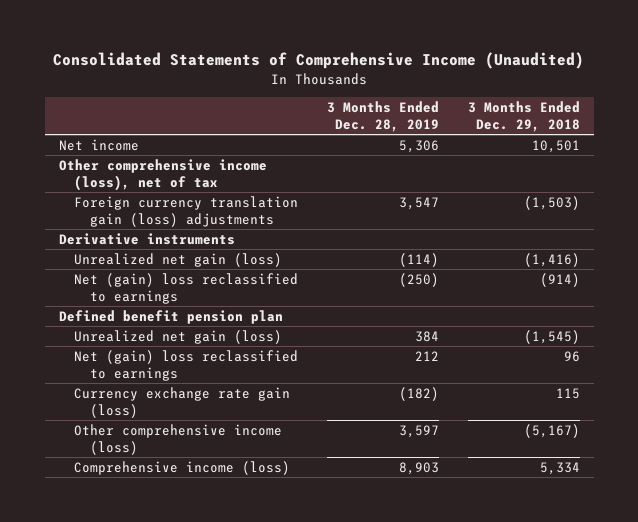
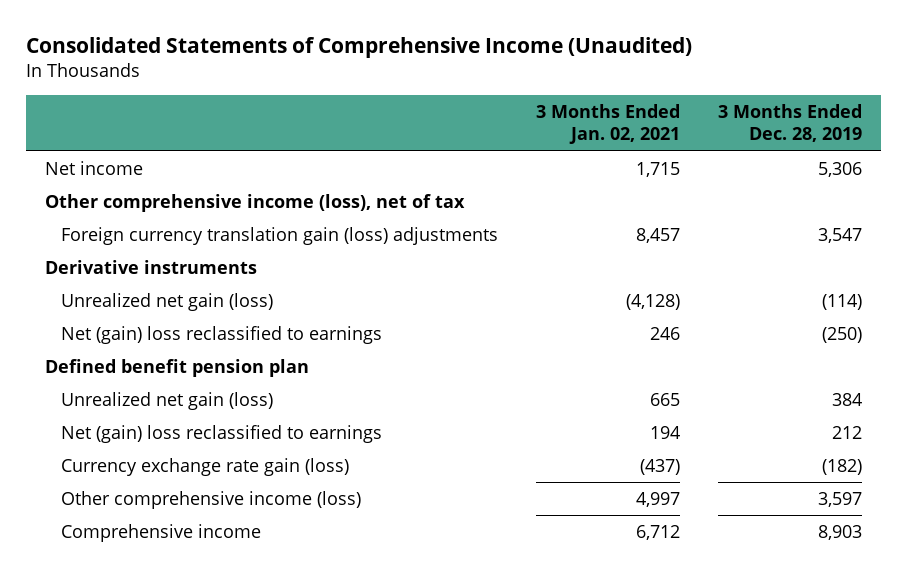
[467,100,580,132] 3 Months Ended Dec. 29, 2018 -> none
none -> [535,104,680,145] 3 Months Ended Jan. 02, 2021
[74,460,291,475] Comprehensive income (loss) -> [60,523,261,542] Comprehensive income

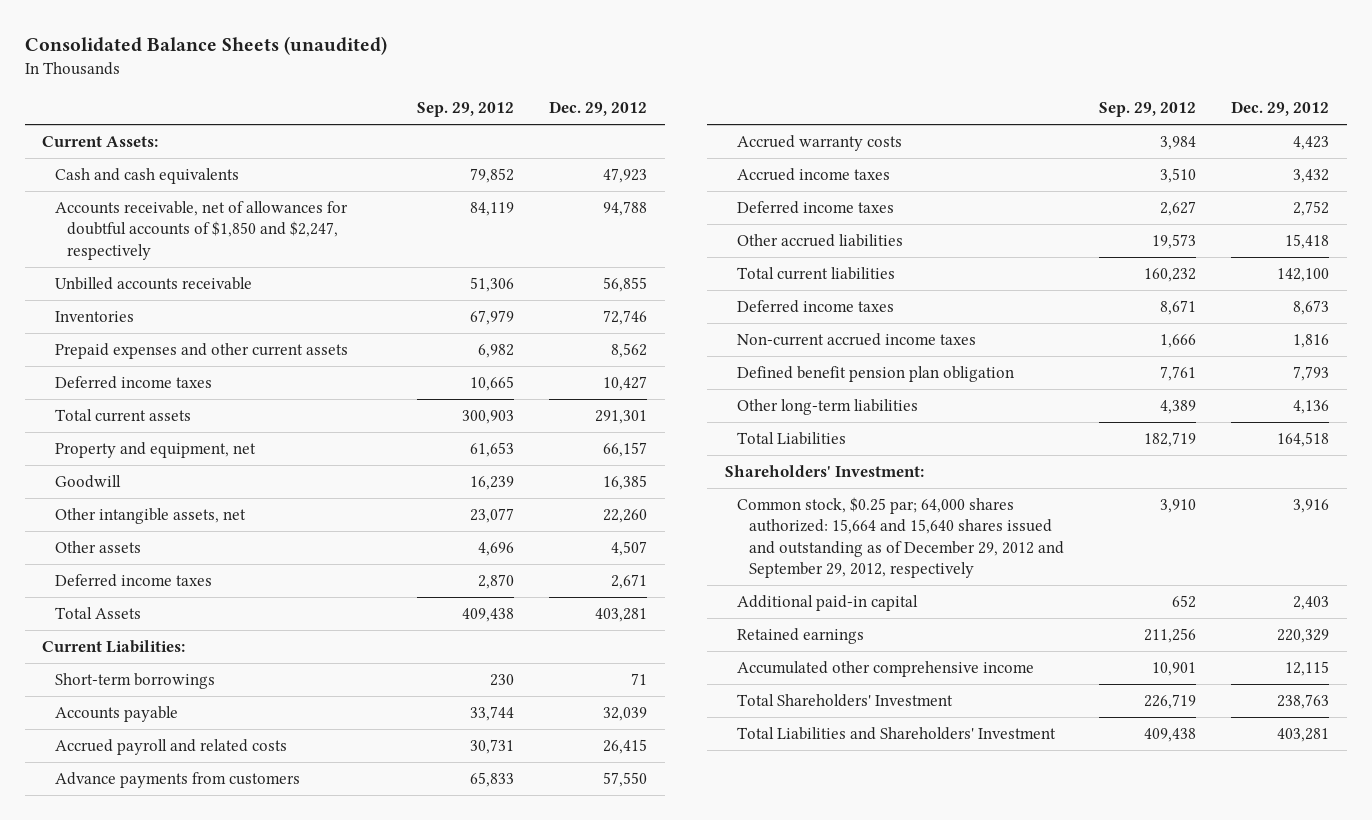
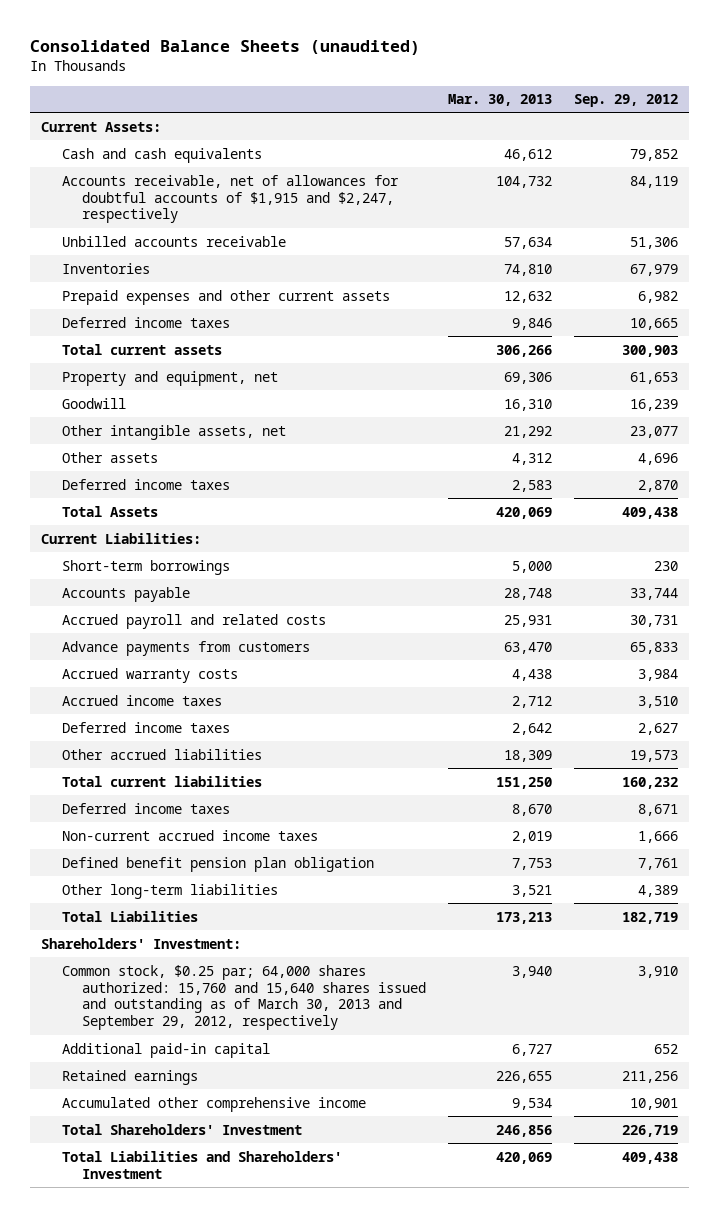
[549,100,648,116] Dec. 29, 2012 -> none
none -> [448,94,553,107] Mar. 30, 2013
[54,201,348,260] Accounts receivable, net of allowances for doubtful accounts of $1,850 and $2,247, respectively -> [61,174,399,224] Accounts receivable, net of allowances for doubtful accounts of $1,915 and $2,247, respectively
[736,497,1064,579] Common stock, $0.25 par; 64,000 shares authorized: 15,664 and 15,640 shares issued and outstanding as of December 29, 2012 and September 29, 2012, respectively -> [61,964,427,1031] Common stock, $0.25 par; 64,000 shares authorized: 15,760 and 15,640 shares issued and outstanding as of March 30, 2013 and September 29, 2012, respectively

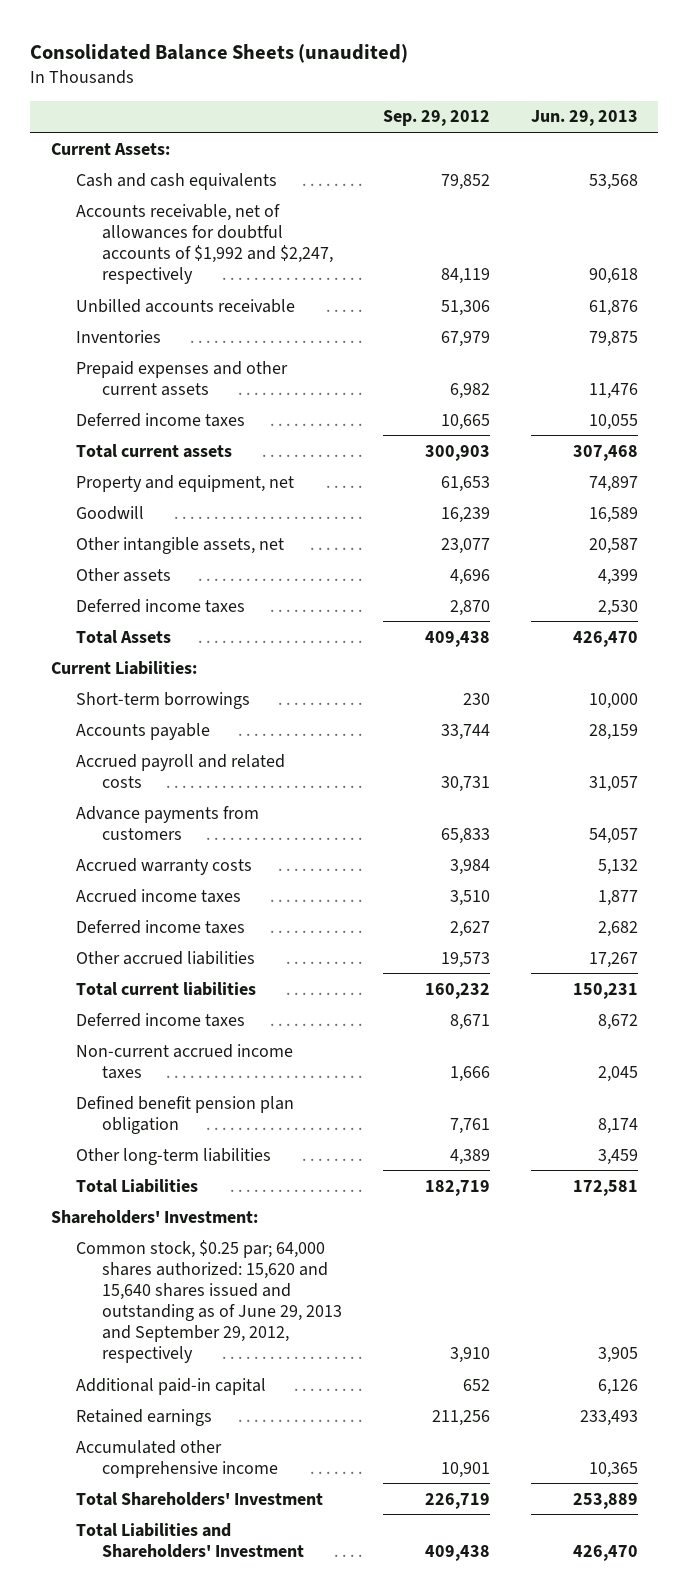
[448,94,553,107] Mar. 30, 2013 -> none
none -> [530,110,638,127] Jun. 29, 2013
[61,174,399,224] Accounts receivable, net of allowances for doubtful accounts of $1,915 and $2,247, respectively -> [76,203,333,285] Accounts receivable, net of allowances for doubtful accounts of $1,992 and $2,247, respectively
[61,964,427,1031] Common stock, $0.25 par; 64,000 shares authorized: 15,760 and 15,640 shares issued and outstanding as of March 30, 2013 and September 29, 2012, respectively -> [76,1239,342,1364] Common stock, $0.25 par; 64,000 shares authorized: 15,620 and 15,640 shares issued and outstanding as of June 29, 2013 and September 29, 2012, respectively

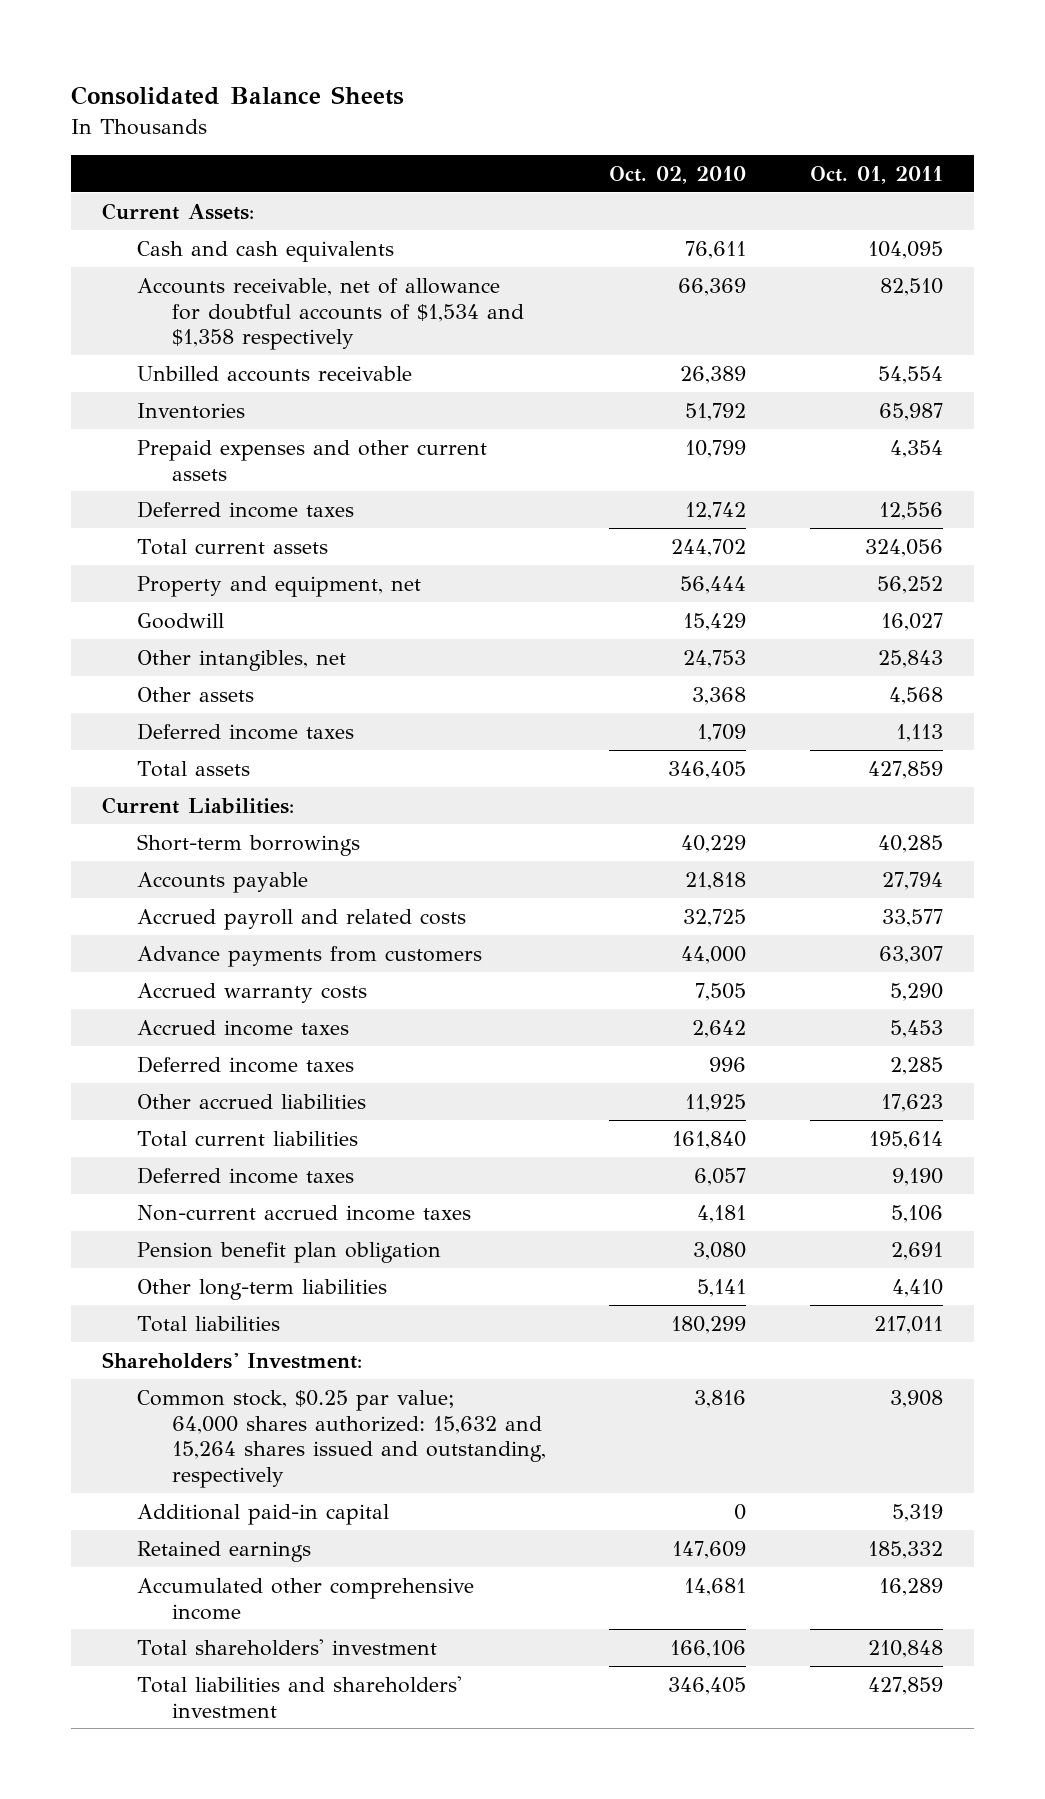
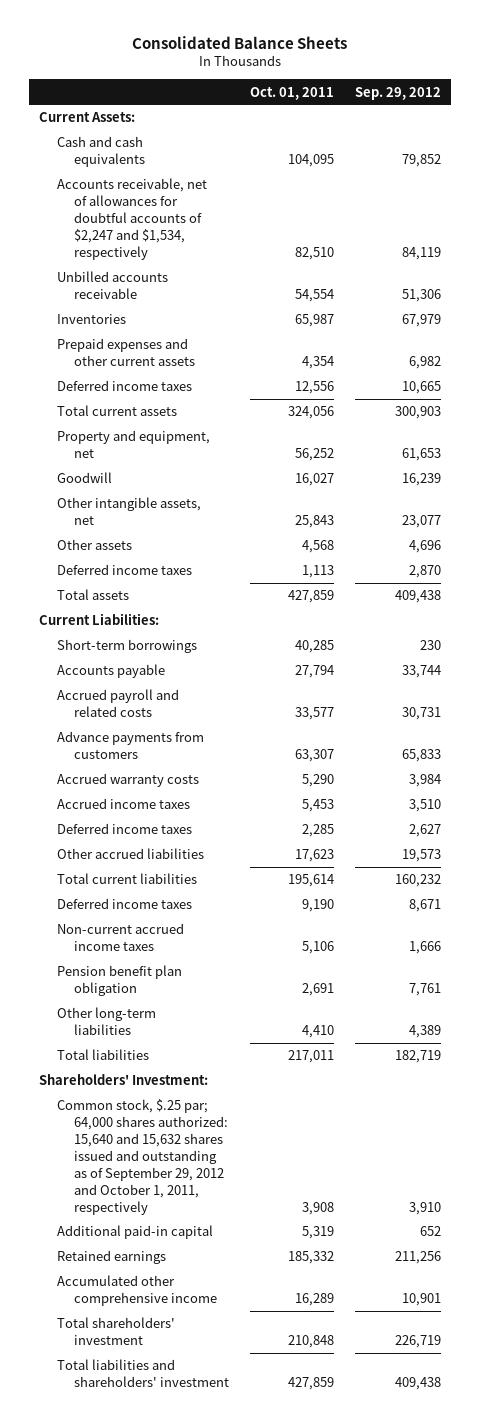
[609,166,747,185] Oct. 02, 2010 -> none
none -> [354,86,441,100] Sep. 29, 2012
[137,277,524,351] Accounts receivable, net of allowance for doubtful accounts of $1,534 and $1,358 respectively -> [56,178,207,260] Accounts receivable, net of allowances for doubtful accounts of $2,247 and $1,534, respectively
[137,649,347,671] Other intangibles, net -> [56,497,201,526] Other intangible assets, net
[137,1389,546,1489] Common stock, $0.25 par value; 64,000 shares authorized: 15,632 and 15,264 shares issued and outstanding, respectively -> [56,1099,229,1215] Common stock, $.25 par; 64,000 shares authorized: 15,640 and 15,632 shares issued and outstanding as of September 29, 2012 and October 1, 2011, respectively

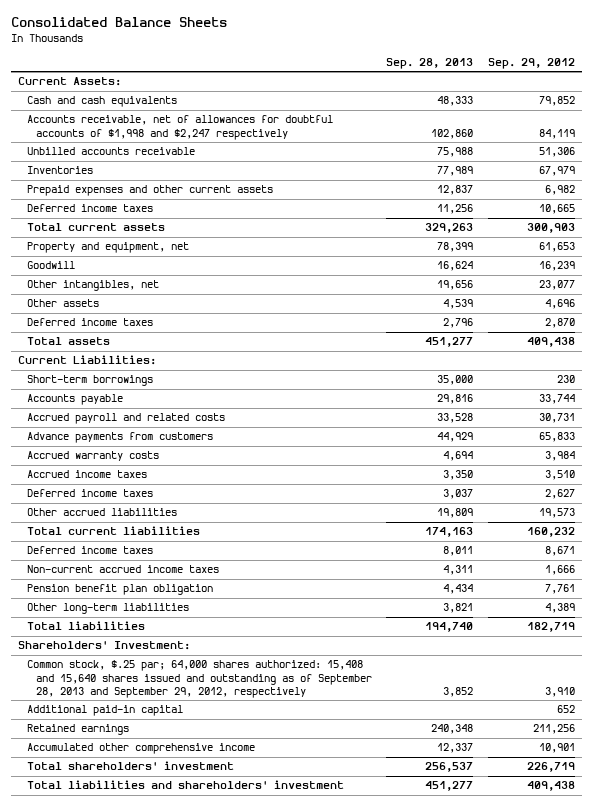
[250,86,335,100] Oct. 01, 2011 -> none
none -> [386,57,474,69] Sep. 28, 2013
[56,178,207,260] Accounts receivable, net of allowances for doubtful accounts of $2,247 and $1,534, respectively -> [26,115,333,140] Accounts receivable, net of allowances for doubtful accounts of $1,998 and $2,247 respectively
[56,497,201,526] Other intangible assets, net -> [26,280,159,292] Other intangibles, net
[56,1099,229,1215] Common stock, $.25 par; 64,000 shares authorized: 15,640 and 15,632 shares issued and outstanding as of September 29, 2012 and October 1, 2011, respectively -> [26,660,373,699] Common stock, $.25 par; 64,000 shares authorized: 15,408 and 15,640 shares issued and outstanding as of September 28, 2013 and September 29, 2012, respectively

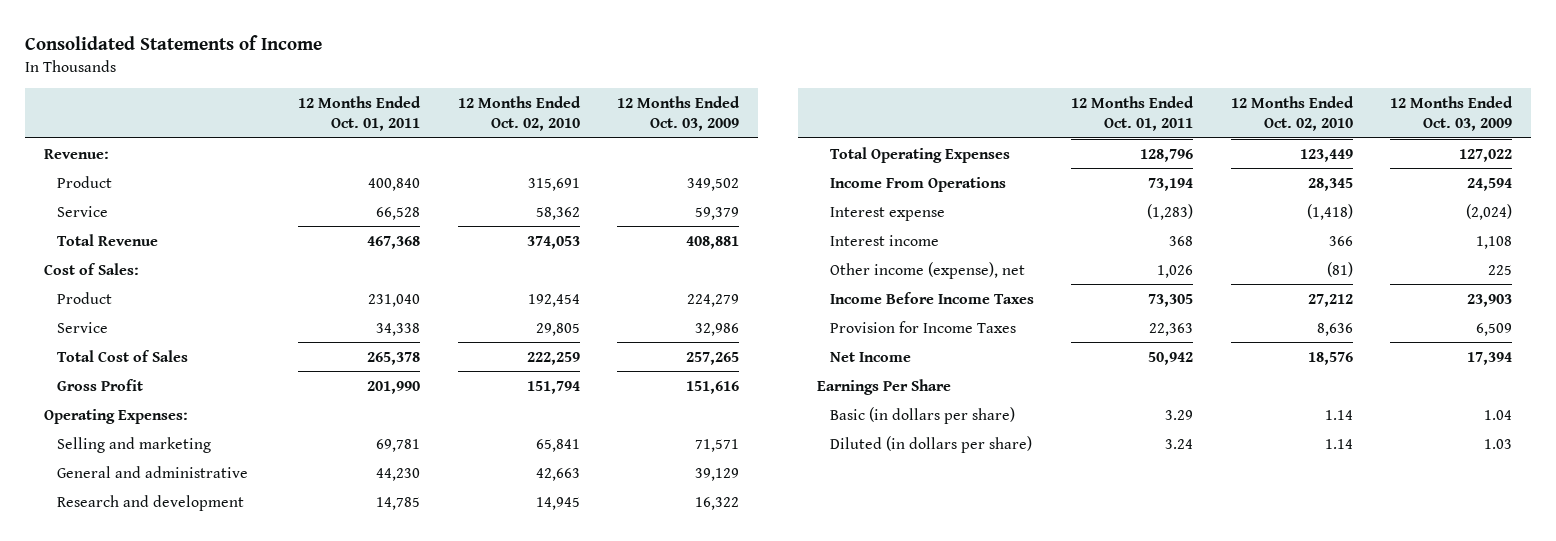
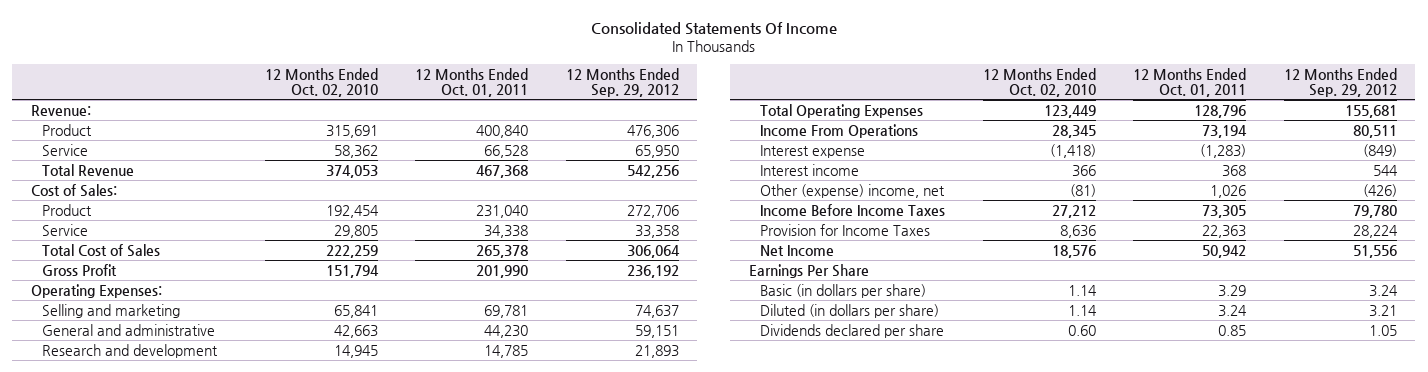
[25,35,323,51] Consolidated Statements of Income -> [590,21,837,35] Consolidated Statements Of Income
[616,96,740,132] 12 Months Ended Oct. 03, 2009 -> none
none -> [565,67,679,97] 12 Months Ended Sep. 29, 2012
[829,261,1025,279] Other income (expense), net -> [760,183,946,198] Other (expense) income, net
none -> [760,323,945,338] Dividends declared per share

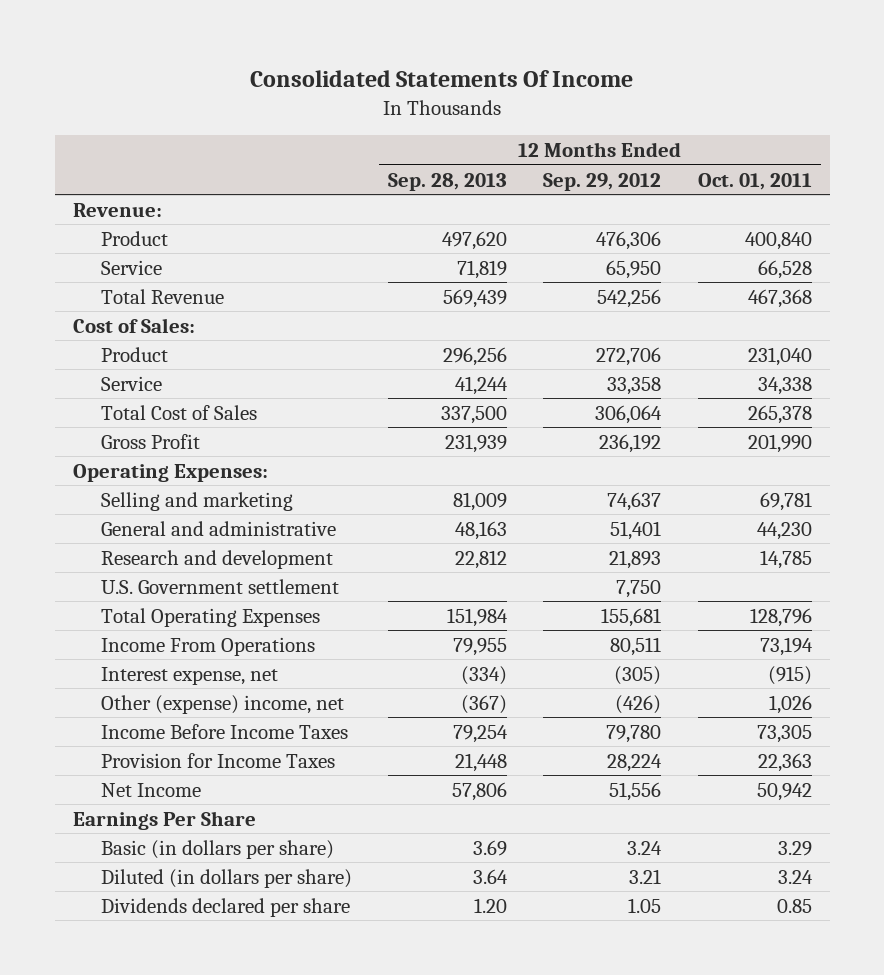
[264,67,378,97] 12 Months Ended Oct. 02, 2010 -> none
none -> [388,172,508,191] Sep. 28, 2013
[634,324,679,338] 59,151 -> [610,520,662,540] 51,401
none -> [101,578,340,594] U.S. Government settlement
[760,163,860,176] Interest income -> none
[760,144,866,158] Interest expense -> [101,666,279,685] Interest expense, net
[1200,143,1247,158] (1,283) -> [767,665,812,685] (915)
[1362,143,1397,157] (849) -> [614,665,662,685] (305)

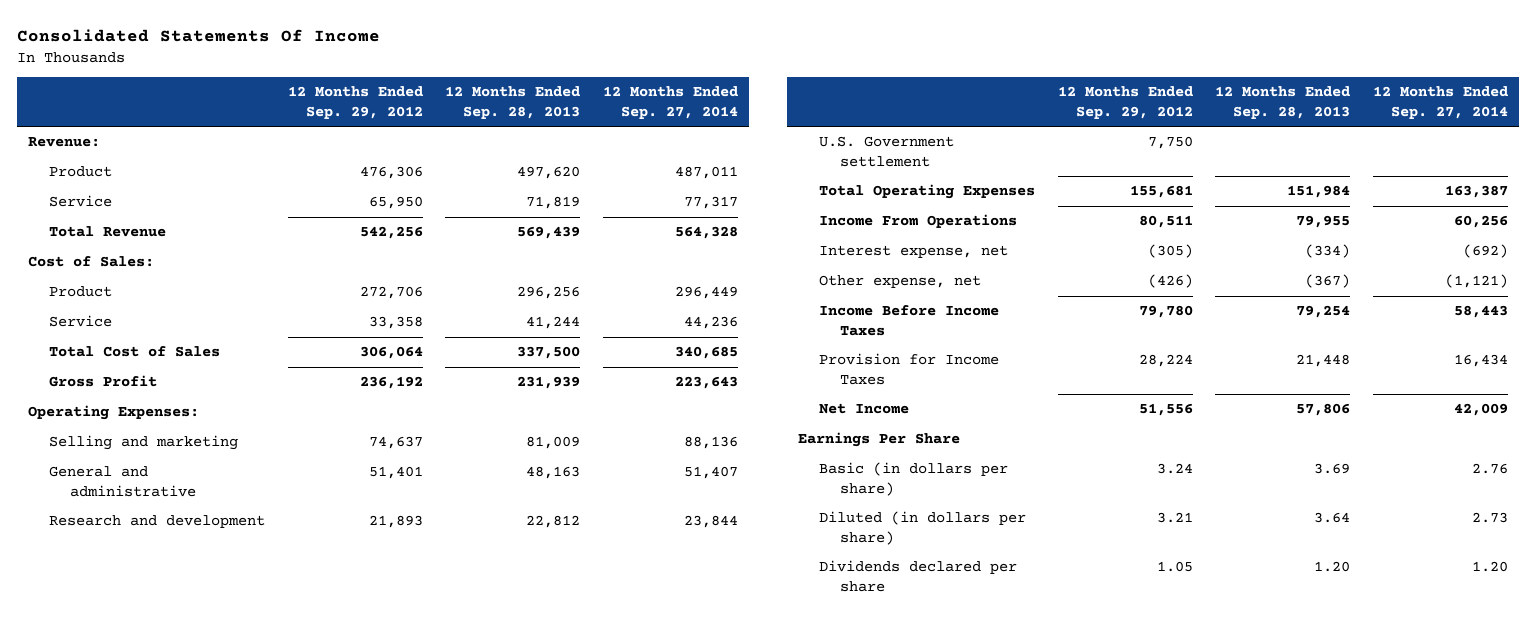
[697,172,812,190] Oct. 01, 2011 -> none
none -> [602,86,738,119] 12 Months Ended Sep. 27, 2014
[101,694,345,714] Other (expense) income, net -> [819,275,982,289] Other expense, net

